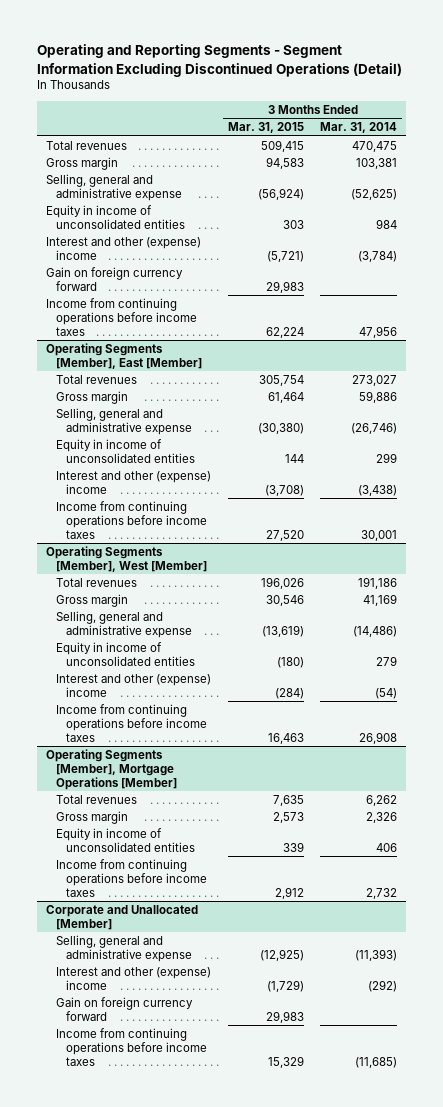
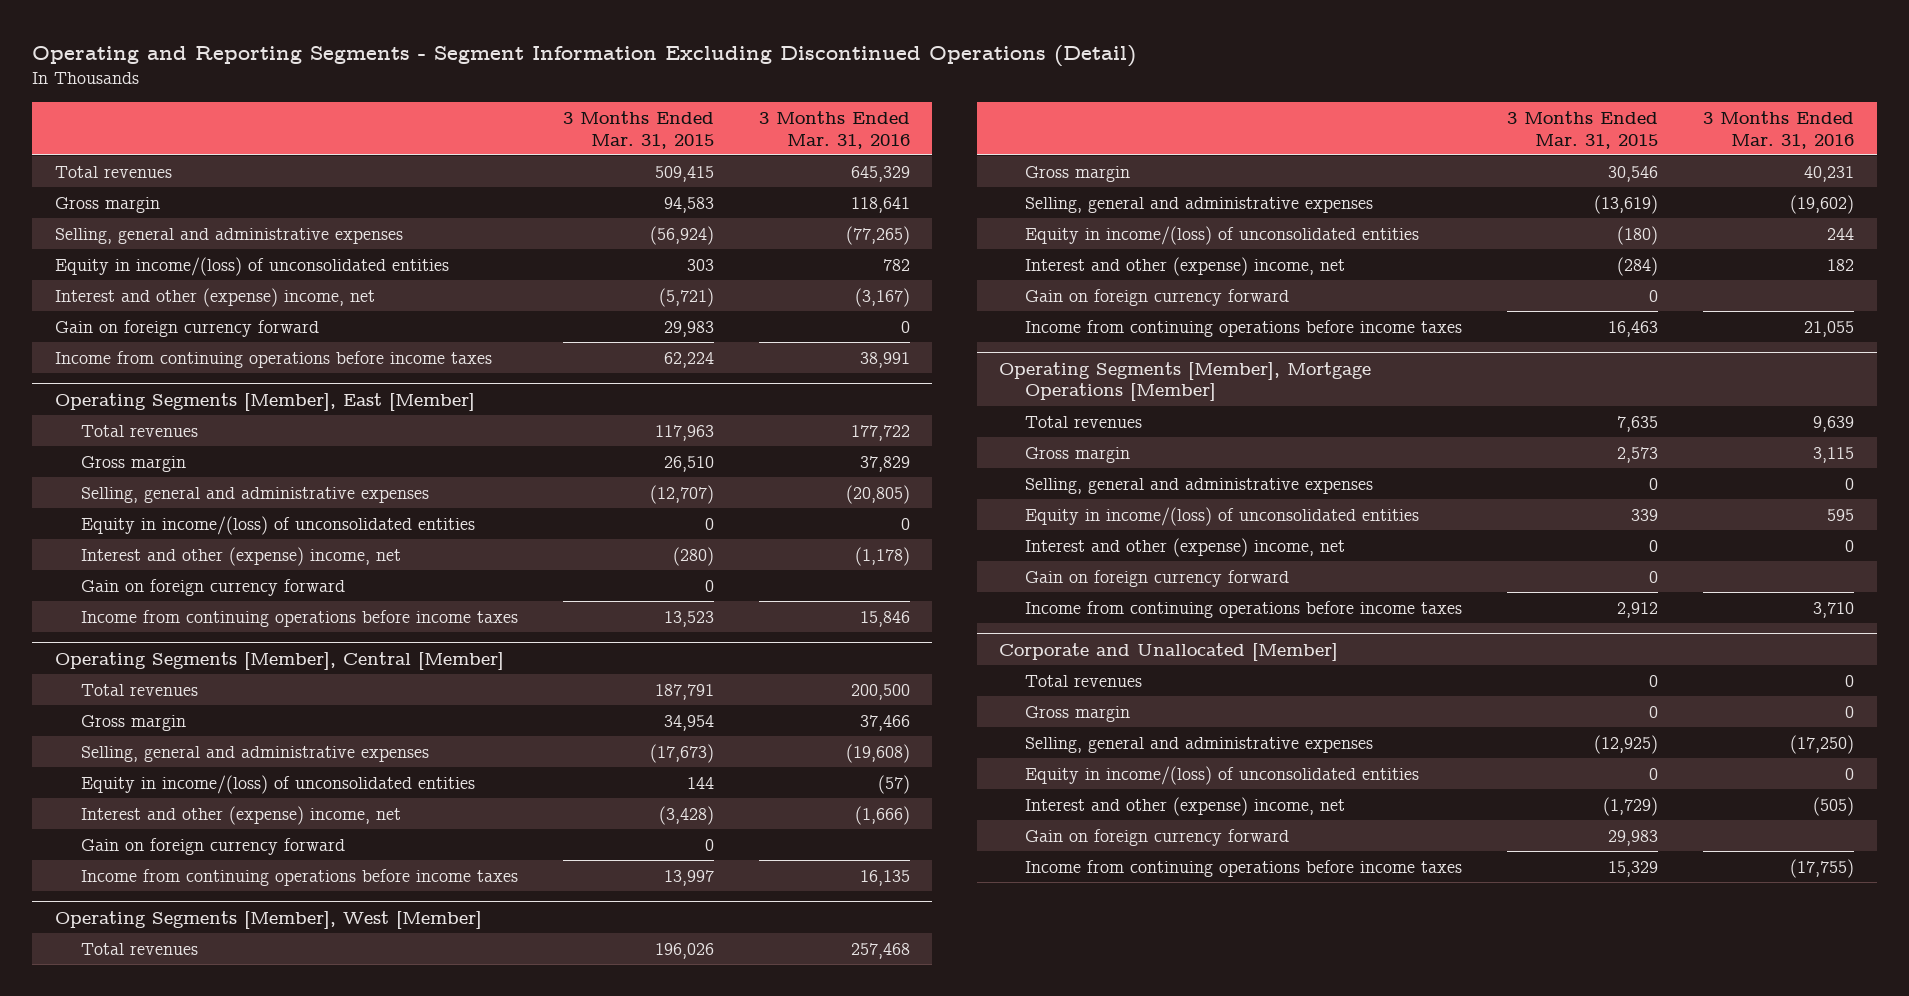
[320,122,398,134] Mar. 31, 2014 -> none
none -> [758,110,910,149] 3 Months Ended Mar. 31, 2016
[45,173,182,201] Selling, general and administrative expense -> [54,227,403,244] Selling, general and administrative expenses
[45,204,185,229] Equity in income of unconsolidated entities -> [54,256,449,276] Equity in income/(loss) of unconsolidated entities
[45,236,201,260] Interest and other (expense) income -> [54,287,375,307] Interest and other (expense) income, net
[258,374,304,386] 305,754 -> [654,424,714,441] 117,963
[267,391,304,403] 61,464 -> [663,455,714,472] 26,510
[55,407,192,435] Selling, general and administrative expense -> [80,486,429,503] Selling, general and administrative expenses
[257,422,304,434] (30,380) -> [649,484,714,504] (12,707)
[55,438,195,463] Equity in income of unconsolidated entities -> [80,515,475,535] Equity in income/(loss) of unconsolidated entities
[284,453,304,463] 144 -> [704,517,714,530] 0
[55,470,211,494] Interest and other (expense) income -> [80,546,401,566] Interest and other (expense) income, net
[264,484,304,496] (3,708) -> [672,546,714,566] (280)
none -> [80,578,345,596] Gain on foreign currency forward
[265,529,304,541] 27,520 -> [663,610,714,627] 13,523
none -> [54,651,504,670] Operating Segments [Member], Central [Member]
none -> [80,683,198,696] Total revenues
none -> [80,714,186,731] Gross margin
none -> [80,745,429,762] Selling, general and administrative expenses
none -> [80,774,475,794] Equity in income/(loss) of unconsolidated entities
none -> [80,805,401,825] Interest and other (expense) income, net
none -> [80,837,345,855] Gain on foreign currency forward
none -> [80,868,518,886] Income from continuing operations before income taxes
[55,610,192,638] Selling, general and administrative expense -> [1025,196,1374,213] Selling, general and administrative expenses
[55,641,195,666] Equity in income of unconsolidated entities -> [1025,225,1420,245] Equity in income/(loss) of unconsolidated entities
[55,673,211,697] Interest and other (expense) income -> [1025,256,1346,276] Interest and other (expense) income, net
none -> [1025,288,1290,306] Gain on foreign currency forward
none -> [1025,477,1374,494] Selling, general and administrative expenses
[55,827,195,852] Equity in income of unconsolidated entities -> [1025,506,1420,526] Equity in income/(loss) of unconsolidated entities
none -> [1025,537,1346,557] Interest and other (expense) income, net
none -> [1025,569,1290,587] Gain on foreign currency forward
none -> [1025,674,1143,687] Total revenues
none -> [1025,705,1131,722] Gross margin
[55,934,192,962] Selling, general and administrative expense -> [1025,736,1374,753] Selling, general and administrative expenses
none -> [1025,765,1420,785] Equity in income/(loss) of unconsolidated entities
[55,966,211,990] Interest and other (expense) income -> [1025,796,1346,816] Interest and other (expense) income, net

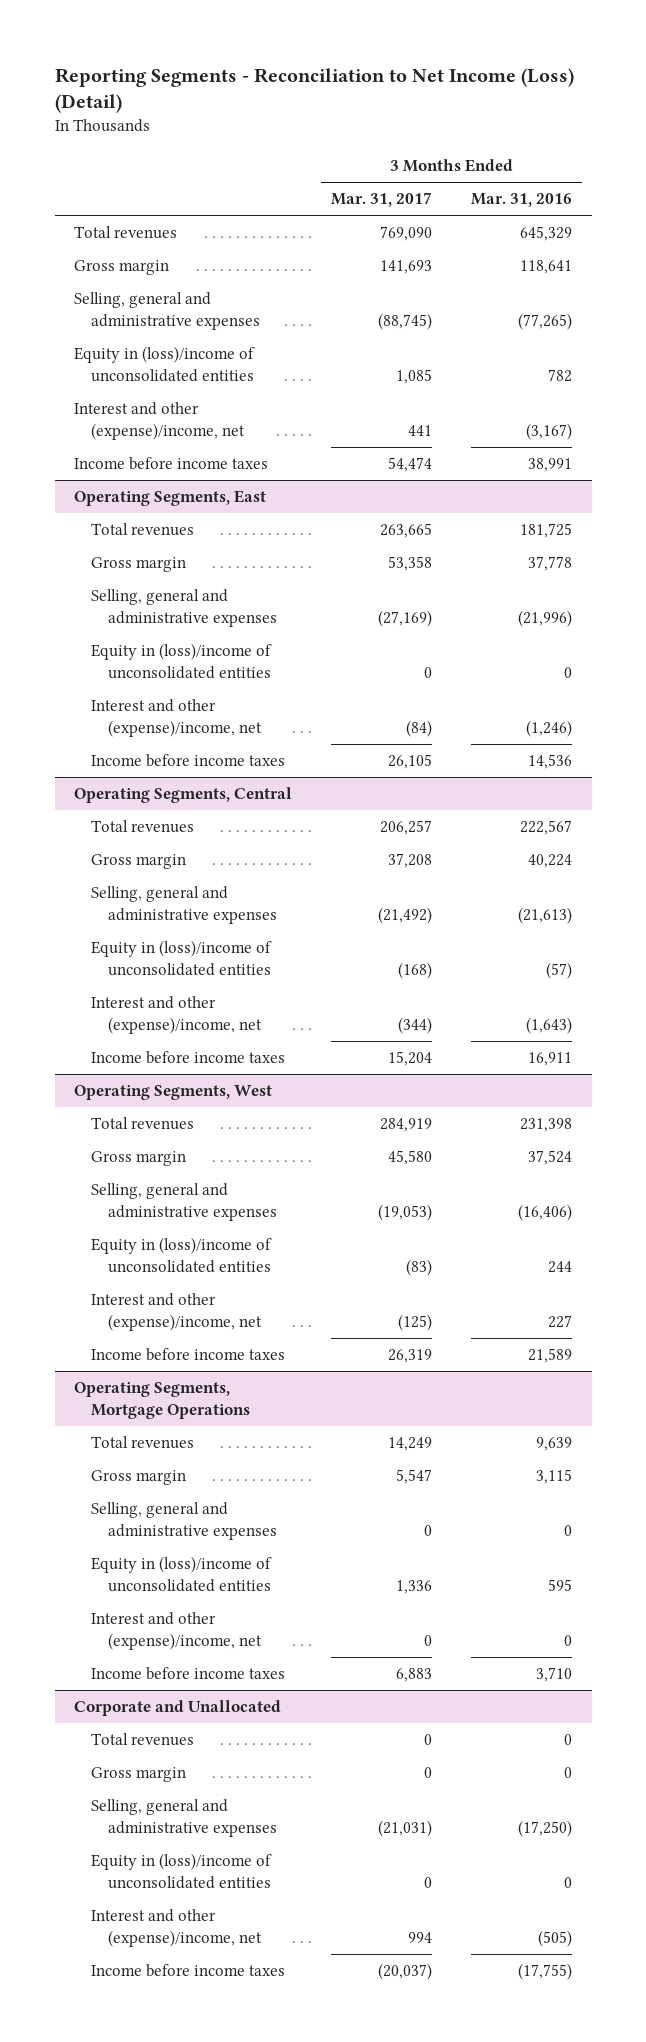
[32,45,1137,68] Operating and Reporting Segments - Segment Information Excluding Discontinued Operations (Detail) -> [54,67,574,114] Reporting Segments - Reconciliation to Net Income (Loss) (Detail)
[562,110,714,149] 3 Months Ended Mar. 31, 2015 -> none
none -> [331,192,433,208] Mar. 31, 2017
[54,319,319,337] Gain on foreign currency forward -> none
[80,578,345,596] Gain on foreign currency forward -> none
[80,837,345,855] Gain on foreign currency forward -> none
[1025,288,1290,306] Gain on foreign currency forward -> none
[54,256,449,276] Equity in income/(loss) of unconsolidated entities -> [74,346,256,382] Equity in (loss)/income of unconsolidated entities
[54,287,375,307] Interest and other (expense) income, net -> [74,402,246,440] Interest and other (expense)/income, net
[54,350,492,368] Income from continuing operations before income taxes -> [74,457,269,471] Income before income taxes
[54,392,475,411] Operating Segments [Member], East [Member] -> [74,490,267,507] Operating Segments, East
[850,424,910,441] 177,722 -> [520,523,573,539] 181,725
[859,455,910,472] 37,829 -> [528,556,573,572] 37,778
[845,484,910,504] (20,805) -> [518,609,573,627] (21,996)
[80,515,475,535] Equity in income/(loss) of unconsolidated entities -> [91,643,273,679] Equity in (loss)/income of unconsolidated entities
[80,546,401,566] Interest and other (expense) income, net -> [91,699,262,737] Interest and other (expense)/income, net
[854,546,910,566] (1,178) -> [526,719,573,737] (1,246)
[80,609,518,627] Income from continuing operations before income taxes -> [91,754,286,768] Income before income taxes
[859,610,910,627] 15,846 -> [528,754,573,770] 14,536
[54,651,504,670] Operating Segments [Member], Central [Member] -> [74,787,293,804] Operating Segments, Central
[850,683,910,700] 200,500 -> [520,820,573,836] 222,567
[859,714,910,731] 37,466 -> [528,854,573,869] 40,224
[845,743,910,763] (19,608) -> [518,906,573,924] (21,613)
[80,774,475,794] Equity in income/(loss) of unconsolidated entities -> [91,940,273,976] Equity in (loss)/income of unconsolidated entities
[80,805,401,825] Interest and other (expense) income, net -> [91,996,262,1034] Interest and other (expense)/income, net
[854,805,910,825] (1,666) -> [526,1016,573,1034] (1,643)
[80,868,518,886] Income from continuing operations before income taxes -> [91,1051,286,1065] Income before income taxes
[859,869,910,886] 16,135 -> [528,1052,573,1067] 16,911
[54,910,482,929] Operating Segments [Member], West [Member] -> [74,1085,273,1101] Operating Segments, West
[850,942,910,959] 257,468 -> [520,1118,573,1133] 231,398
[1804,165,1855,182] 40,231 -> [528,1150,573,1166] 37,524
[1790,194,1855,214] (19,602) -> [518,1203,573,1221] (16,406)
[1025,225,1420,245] Equity in income/(loss) of unconsolidated entities -> [91,1237,273,1273] Equity in (loss)/income of unconsolidated entities
[1025,256,1346,276] Interest and other (expense) income, net -> [91,1293,262,1331] Interest and other (expense)/income, net
[1827,258,1855,271] 182 -> [548,1314,573,1328] 227
[1025,319,1463,337] Income from continuing operations before income taxes -> [91,1348,286,1362] Income before income taxes
[1804,320,1855,337] 21,055 -> [528,1348,573,1364] 21,589
[999,361,1372,402] Operating Segments [Member], Mortgage Operations [Member] -> [74,1382,251,1419] Operating Segments, Mortgage Operations
[1025,569,1290,587] Gain on foreign currency forward -> none
[1025,506,1420,526] Equity in income/(loss) of unconsolidated entities -> [91,1556,273,1592] Equity in (loss)/income of unconsolidated entities
[1025,537,1346,557] Interest and other (expense) income, net -> [91,1612,262,1650] Interest and other (expense)/income, net
[1025,600,1463,618] Income from continuing operations before income taxes -> [91,1667,286,1681] Income before income taxes
[999,642,1339,661] Corporate and Unallocated [Member] -> [74,1700,282,1717] Corporate and Unallocated
[1025,828,1290,846] Gain on foreign currency forward -> none
[1025,765,1420,785] Equity in income/(loss) of unconsolidated entities -> [91,1853,273,1889] Equity in (loss)/income of unconsolidated entities
[1025,796,1346,816] Interest and other (expense) income, net -> [91,1909,262,1947] Interest and other (expense)/income, net
[1025,859,1463,877] Income from continuing operations before income taxes -> [91,1964,286,1978] Income before income taxes

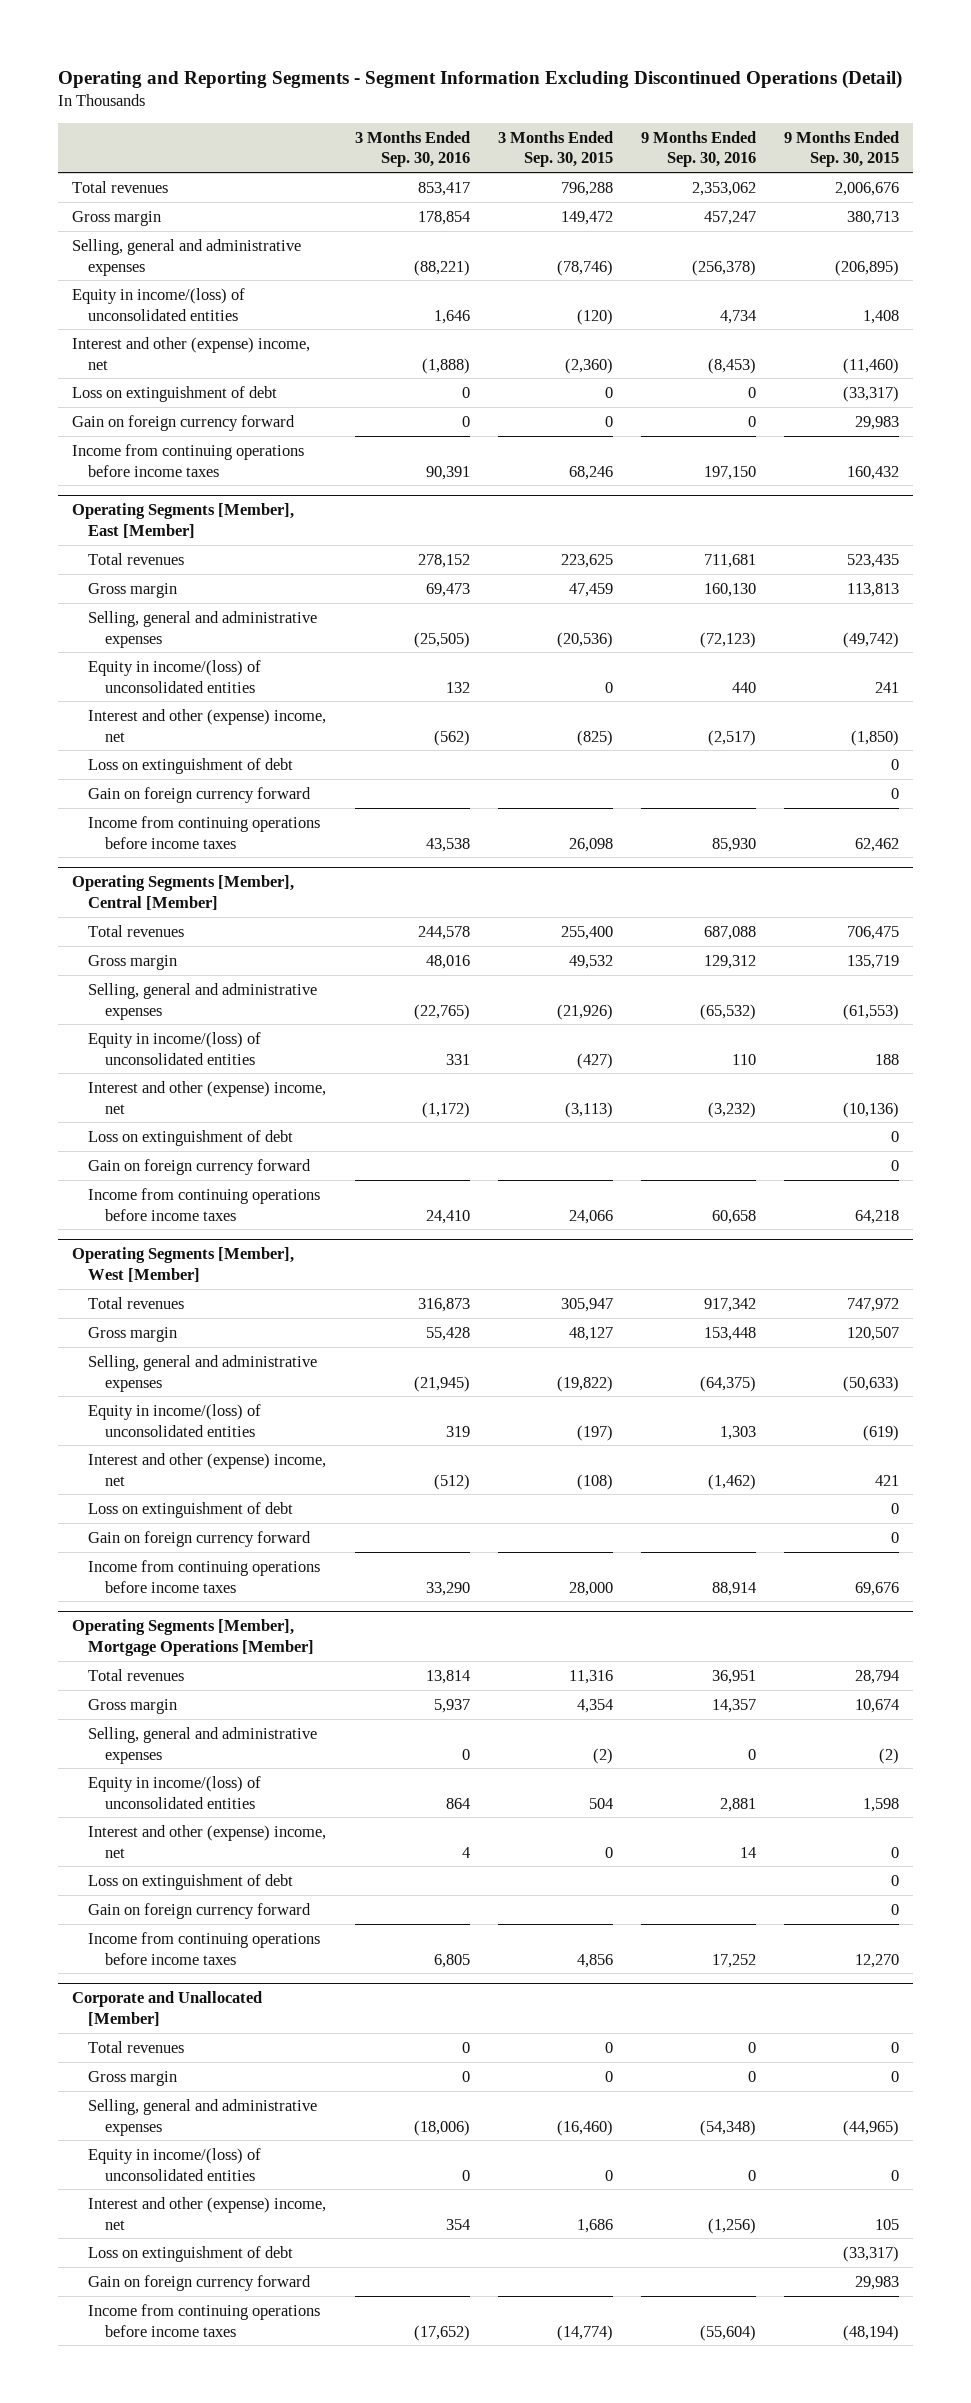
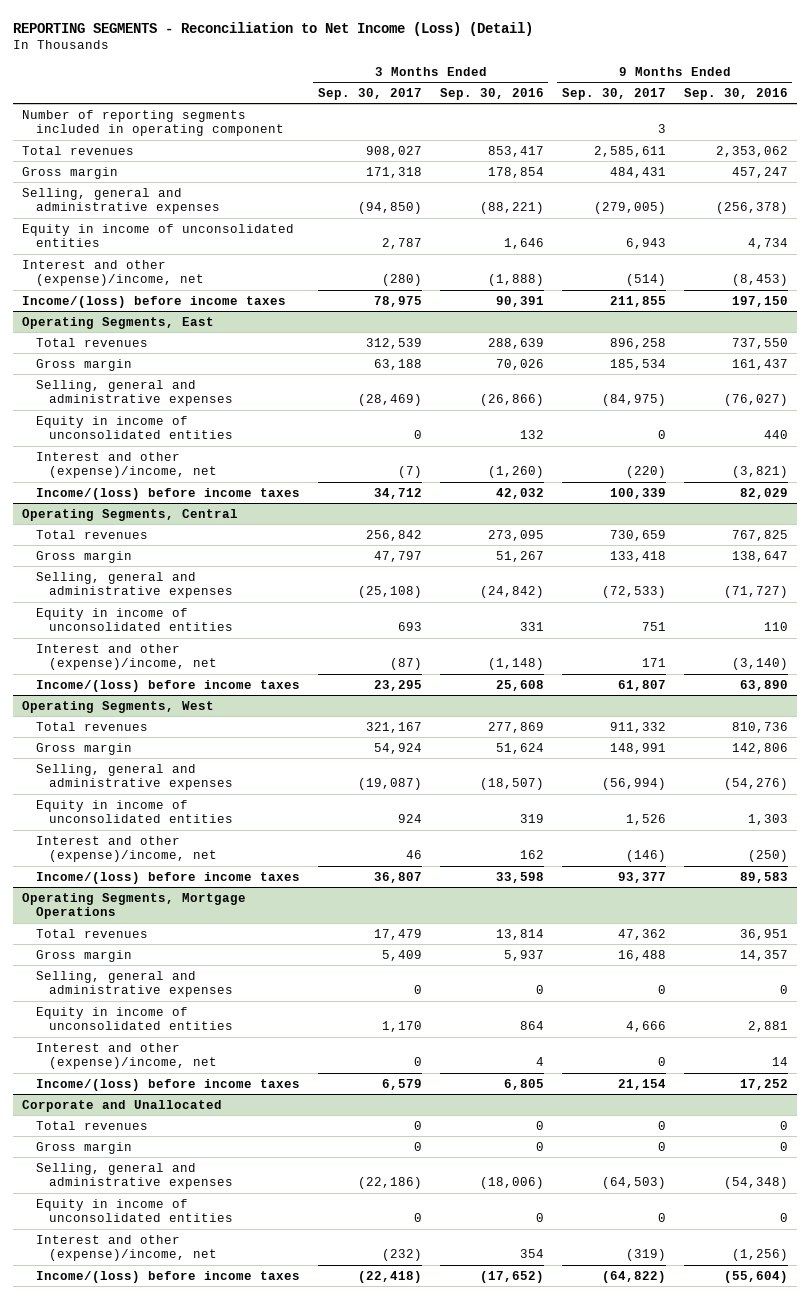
[57,69,902,89] Operating and Reporting Segments - Segment Information Excluding Discontinued Operations (Detail) -> [13,21,534,36] REPORTING SEGMENTS - Reconciliation to Net Income (Loss) (Detail)
[497,130,613,168] 3 Months Ended Sep. 30, 2015 -> none
[784,130,900,168] 9 Months Ended Sep. 30, 2015 -> none
none -> [317,88,422,101] Sep. 30, 2017
none -> [561,88,666,101] Sep. 30, 2017
none -> [22,109,284,137] Number of reporting segments included in operating component
[72,385,278,402] Loss on extinguishment of debt -> none
[72,414,296,431] Gain on foreign currency forward -> none
[88,757,294,774] Loss on extinguishment of debt -> none
[88,786,312,803] Gain on foreign currency forward -> none
[88,1129,294,1146] Loss on extinguishment of debt -> none
[88,1158,312,1175] Gain on foreign currency forward -> none
[88,1501,294,1518] Loss on extinguishment of debt -> none
[88,1530,312,1547] Gain on foreign currency forward -> none
[72,287,246,321] Equity in income/(loss) of unconsolidated entities -> [22,223,295,248] Equity in income of unconsolidated entities
[72,336,311,370] Interest and other (expense) income, net -> [22,259,204,287] Interest and other (expense)/income, net
[72,443,305,477] Income from continuing operations before income taxes -> [22,295,287,308] Income/(loss) before income taxes
[72,503,295,538] Operating Segments [Member], East [Member] -> [22,316,215,329] Operating Segments, East
[417,553,470,568] 278,152 -> [487,337,544,349] 288,639
[703,553,756,568] 711,681 -> [731,337,788,349] 737,550
[425,582,470,597] 69,473 -> [495,358,544,370] 70,026
[703,582,756,597] 160,130 -> [731,358,788,370] 161,437
[413,631,470,648] (25,505) -> [479,394,544,407] (26,866)
[699,631,756,648] (72,123) -> [723,394,788,407] (76,027)
[88,659,262,693] Equity in income/(loss) of unconsolidated entities -> [35,415,234,440] Equity in income of unconsolidated entities
[88,708,327,742] Interest and other (expense) income, net -> [35,451,218,479] Interest and other (expense)/income, net
[433,729,470,746] (562) -> [487,466,544,479] (1,260)
[707,729,756,746] (2,517) -> [731,466,788,479] (3,821)
[88,815,321,849] Income from continuing operations before income taxes -> [35,487,300,500] Income/(loss) before income taxes
[425,837,470,852] 43,538 -> [495,487,544,499] 42,032
[711,837,756,852] 85,930 -> [739,487,788,499] 82,029
[72,875,295,910] Operating Segments [Member], Central [Member] -> [22,508,239,521] Operating Segments, Central
[417,925,470,940] 244,578 -> [487,529,544,541] 273,095
[703,925,756,940] 687,088 -> [731,529,788,541] 767,825
[425,954,470,969] 48,016 -> [495,550,544,562] 51,267
[703,954,756,969] 129,312 -> [731,550,788,562] 138,647
[413,1003,470,1020] (22,765) -> [479,586,544,599] (24,842)
[699,1003,756,1020] (65,532) -> [723,586,788,599] (71,727)
[88,1031,262,1065] Equity in income/(loss) of unconsolidated entities -> [35,607,234,632] Equity in income of unconsolidated entities
[88,1080,327,1114] Interest and other (expense) income, net -> [35,643,218,671] Interest and other (expense)/income, net
[421,1101,470,1118] (1,172) -> [487,658,544,671] (1,148)
[707,1101,756,1118] (3,232) -> [731,658,788,671] (3,140)
[88,1187,321,1221] Income from continuing operations before income taxes -> [35,679,300,692] Income/(loss) before income taxes
[425,1209,470,1224] 24,410 -> [495,679,544,691] 25,608
[711,1209,756,1224] 60,658 -> [739,679,788,691] 63,890
[72,1247,295,1282] Operating Segments [Member], West [Member] -> [22,700,215,713] Operating Segments, West
[417,1297,470,1312] 316,873 -> [487,721,544,733] 277,869
[703,1297,756,1312] 917,342 -> [731,721,788,733] 810,736
[425,1326,470,1341] 55,428 -> [495,742,544,754] 51,624
[703,1326,756,1341] 153,448 -> [731,742,788,754] 142,806
[413,1375,470,1392] (21,945) -> [479,778,544,791] (18,507)
[699,1375,756,1392] (64,375) -> [723,778,788,791] (54,276)
[88,1403,262,1437] Equity in income/(loss) of unconsolidated entities -> [35,799,234,824] Equity in income of unconsolidated entities
[88,1452,327,1486] Interest and other (expense) income, net -> [35,835,218,863] Interest and other (expense)/income, net
[433,1473,470,1490] (512) -> [519,850,544,860] 162
[707,1473,756,1490] (1,462) -> [747,850,788,863] (250)
[88,1559,321,1593] Income from continuing operations before income taxes -> [35,871,300,884] Income/(loss) before income taxes
[425,1581,470,1596] 33,290 -> [495,871,544,883] 33,598
[711,1581,756,1596] 88,914 -> [739,871,788,883] 89,583
[72,1619,315,1656] Operating Segments [Member], Mortgage Operations [Member] -> [22,892,247,920] Operating Segments, Mortgage Operations
[88,1873,294,1890] Loss on extinguishment of debt -> none
[88,1902,312,1919] Gain on foreign currency forward -> none
[88,1775,262,1809] Equity in income/(loss) of unconsolidated entities -> [35,1006,234,1031] Equity in income of unconsolidated entities
[88,1824,327,1858] Interest and other (expense) income, net -> [35,1042,218,1070] Interest and other (expense)/income, net
[88,1931,321,1965] Income from continuing operations before income taxes -> [35,1078,300,1091] Income/(loss) before income taxes
[72,1991,263,2026] Corporate and Unallocated [Member] -> [22,1099,223,1112] Corporate and Unallocated
[88,2245,294,2262] Loss on extinguishment of debt -> none
[88,2274,312,2291] Gain on foreign currency forward -> none
[88,2147,262,2181] Equity in income/(loss) of unconsolidated entities -> [35,1198,234,1223] Equity in income of unconsolidated entities
[88,2196,327,2230] Interest and other (expense) income, net -> [35,1234,218,1262] Interest and other (expense)/income, net
[88,2303,321,2337] Income from continuing operations before income taxes -> [35,1270,300,1283] Income/(loss) before income taxes

